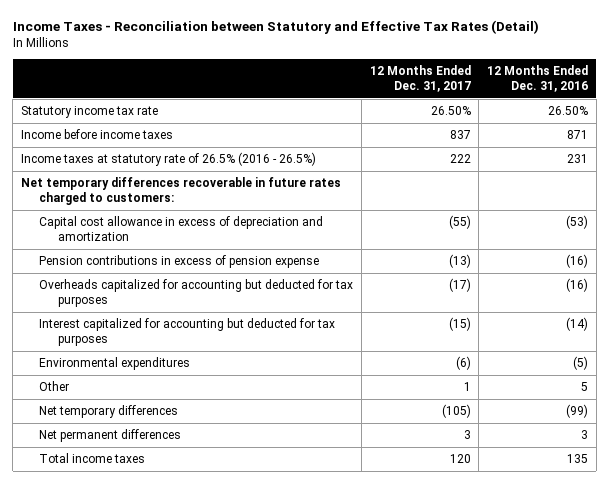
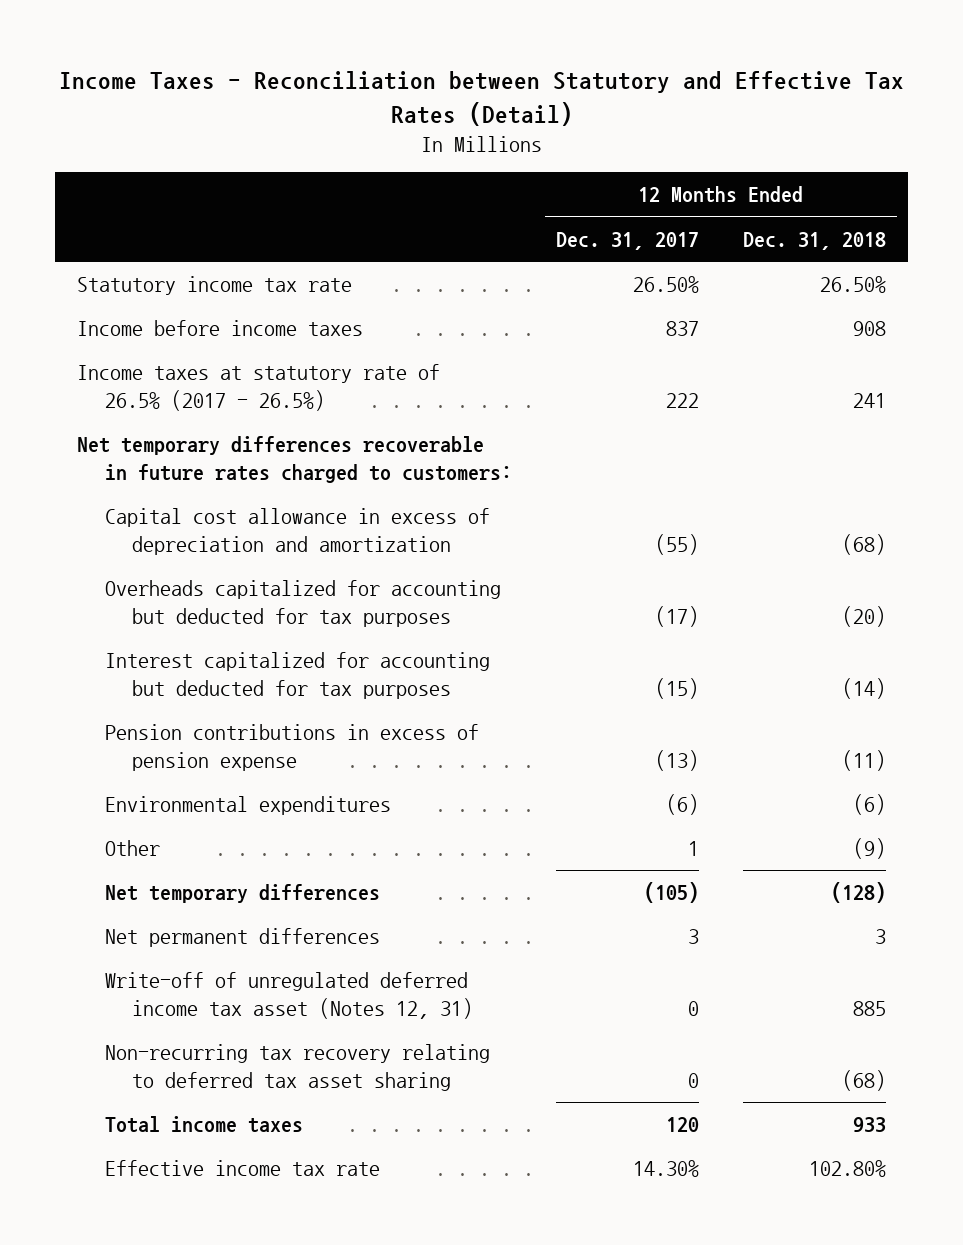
[486,64,588,93] 12 Months Ended Dec. 31, 2016 -> none
none -> [743,231,887,250] Dec. 31, 2018
[20,151,316,166] Income taxes at statutory rate of 26.5% (2016 - 26.5%) -> [77,364,441,411] Income taxes at statutory rate of 26.5% (2017 - 26.5%)
[39,254,320,268] Pension contributions in excess of pension expense -> [104,724,479,771] Pension contributions in excess of pension expense
none -> [104,972,473,1019] Write-off of unregulated deferred income tax asset (Notes 12, 31)
none -> [104,1044,490,1091] Non-recurring tax recovery relating to deferred tax asset sharing
none -> [104,1160,380,1177] Effective income tax rate

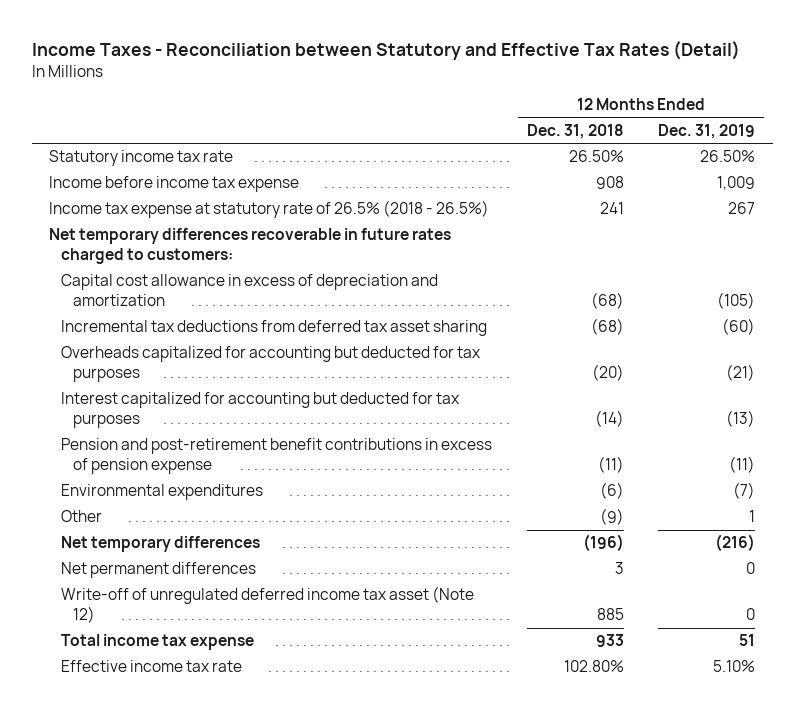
[555,231,699,250] Dec. 31, 2017 -> none
none -> [658,124,756,140] Dec. 31, 2019
[77,320,364,337] Income before income taxes -> [49,176,300,193] Income before income tax expense
[77,364,441,411] Income taxes at statutory rate of 26.5% (2017 - 26.5%) -> [49,200,490,219] Income tax expense at statutory rate of 26.5% (2018 - 26.5%)
none -> [61,320,488,337] Incremental tax deductions from deferred tax asset sharing
[104,724,479,771] Pension contributions in excess of pension expense -> [61,438,493,475] Pension and post-retirement benefit contributions in excess of pension expense
[831,882,887,904] (128) -> [582,534,624,552] (196)
[104,1044,490,1091] Non-recurring tax recovery relating to deferred tax asset sharing -> none
[104,972,473,1019] Write-off of unregulated deferred income tax asset (Notes 12, 31) -> [61,586,475,624] Write-off of unregulated deferred income tax asset (Note 12)
[104,1116,303,1134] Total income taxes -> [61,634,255,651] Total income tax expense

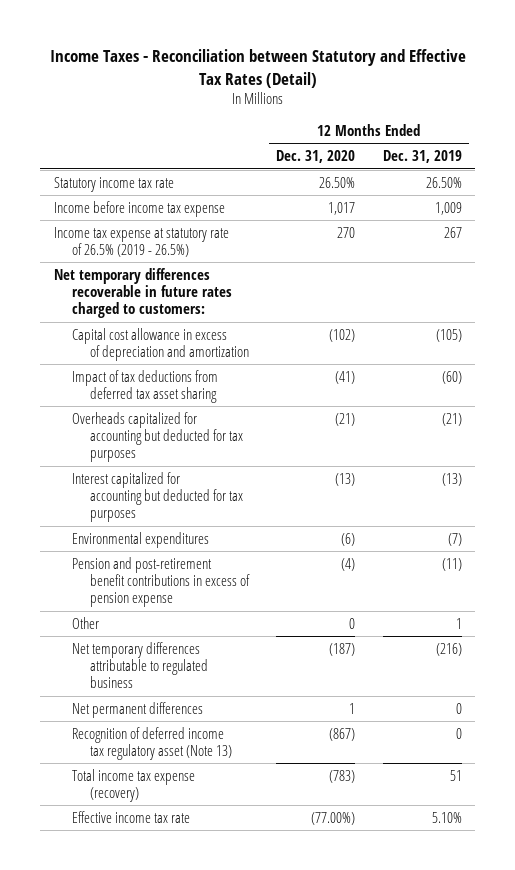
[526,124,624,140] Dec. 31, 2018 -> none
none -> [276,150,356,164] Dec. 31, 2020
[49,200,490,219] Income tax expense at statutory rate of 26.5% (2018 - 26.5%) -> [53,226,229,257] Income tax expense at statutory rate of 26.5% (2019 - 26.5%)
[61,320,488,337] Incremental tax deductions from deferred tax asset sharing -> [71,369,218,403] Impact of tax deductions from deferred tax asset sharing
[61,438,493,475] Pension and post-retirement benefit contributions in excess of pension expense -> [71,556,250,608] Pension and post-retirement benefit contributions in excess of pension expense
[61,536,261,553] Net temporary differences -> [71,641,208,689] Net temporary differences attributable to regulated business
[61,586,475,624] Write-off of unregulated deferred income tax asset (Note 12) -> none
none -> [71,726,232,760] Recognition of deferred income tax regulatory asset (Note 13)
[61,634,255,651] Total income tax expense -> [71,768,195,802] Total income tax expense (recovery)

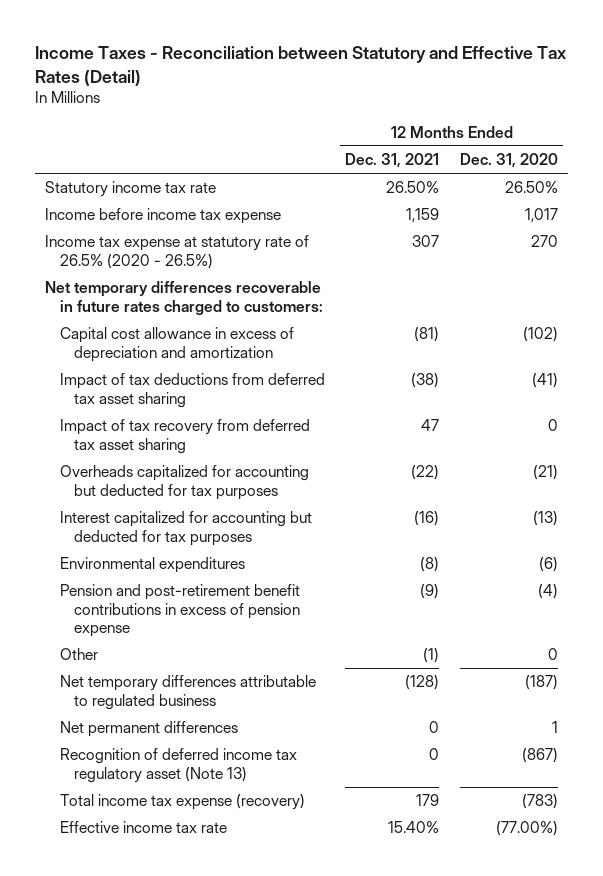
[382,150,462,164] Dec. 31, 2019 -> none
none -> [345,153,440,169] Dec. 31, 2021
[53,226,229,257] Income tax expense at statutory rate of 26.5% (2019 - 26.5%) -> [45,235,310,269] Income tax expense at statutory rate of 26.5% (2020 - 26.5%)
none -> [59,419,310,454] Impact of tax recovery from deferred tax asset sharing

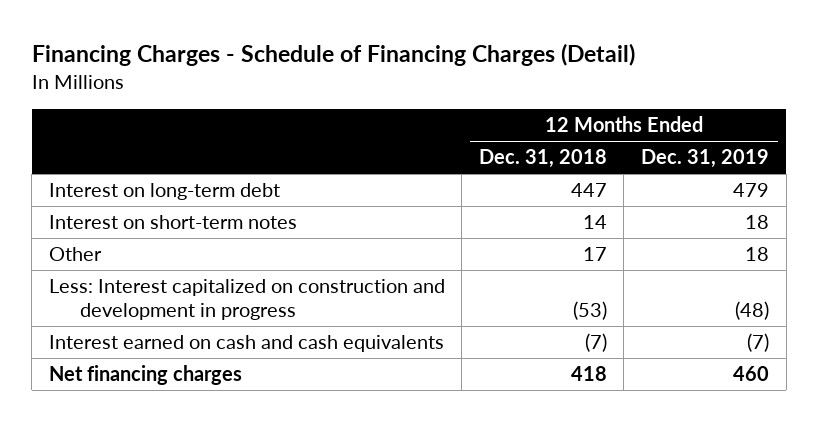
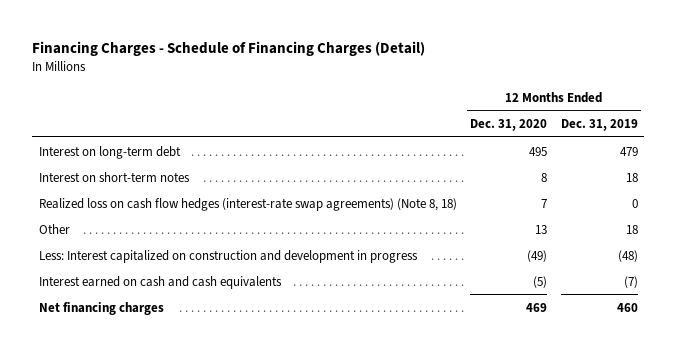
[478,149,607,169] Dec. 31, 2018 -> none
none -> [470,118,548,131] Dec. 31, 2020
none -> [39,197,458,211] Realized loss on cash flow hedges (interest-rate swap agreements) (Note 8, 18)

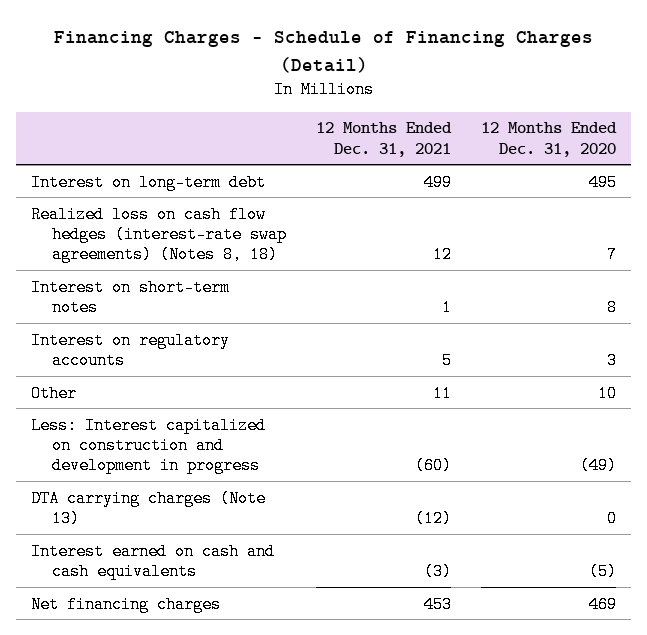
[560,118,638,131] Dec. 31, 2019 -> none
none -> [316,122,453,157] 12 Months Ended Dec. 31, 2021
none -> [31,205,288,263] Realized loss on cash flow hedges (interest-rate swap agreements) (Notes 8, 18)
[39,197,458,211] Realized loss on cash flow hedges (interest-rate swap agreements) (Note 8, 18) -> none
none -> [31,331,231,369] Interest on regulatory accounts
[535,224,548,234] 13 -> [598,384,618,402] 10
none -> [31,489,267,527] DTA carrying charges (Note 13)

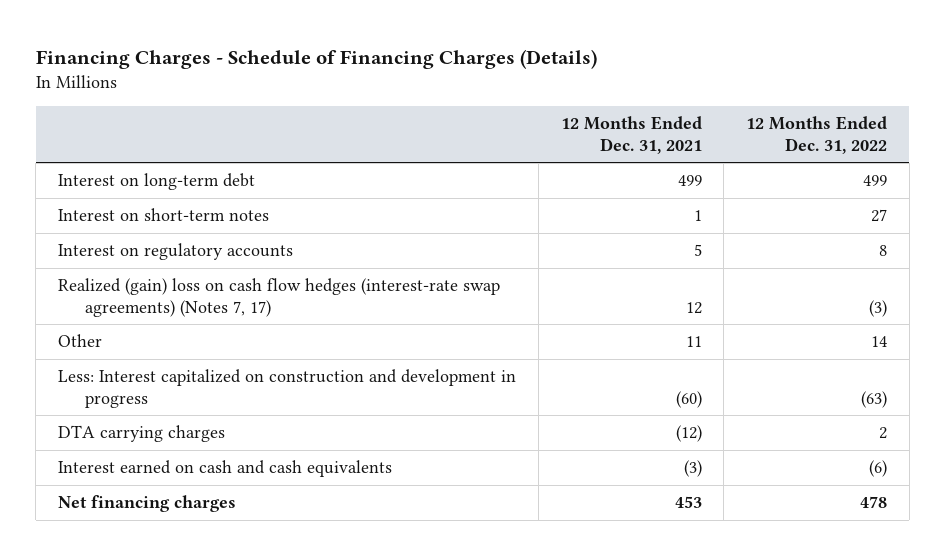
[53,31,593,73] Financing Charges - Schedule of Financing Charges (Detail) -> [35,48,597,69] Financing Charges - Schedule of Financing Charges (Details)
[481,122,618,157] 12 Months Ended Dec. 31, 2020 -> none
none -> [746,115,888,154] 12 Months Ended Dec. 31, 2022
[31,205,288,263] Realized loss on cash flow hedges (interest-rate swap agreements) (Notes 8, 18) -> none
none -> [57,278,500,317] Realized (gain) loss on cash flow hedges (interest-rate swap agreements) (Notes 7, 17)
[31,489,267,527] DTA carrying charges (Note 13) -> [57,425,225,443] DTA carrying charges

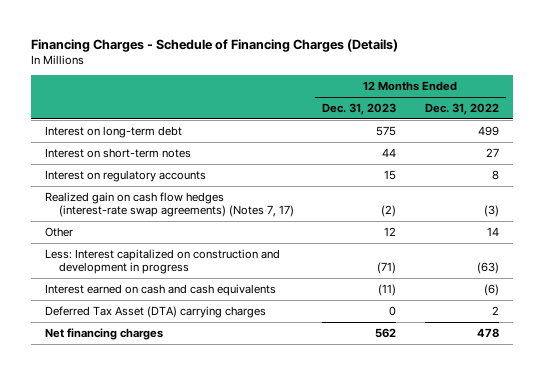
[560,115,702,154] 12 Months Ended Dec. 31, 2021 -> none
none -> [322,102,397,115] Dec. 31, 2023
[57,278,500,317] Realized (gain) loss on cash flow hedges (interest-rate swap agreements) (Notes 7, 17) -> [45,191,294,218] Realized gain on cash flow hedges (interest-rate swap agreements) (Notes 7, 17)
[57,425,225,443] DTA carrying charges -> none
none -> [45,305,267,318] Deferred Tax Asset (DTA) carrying charges

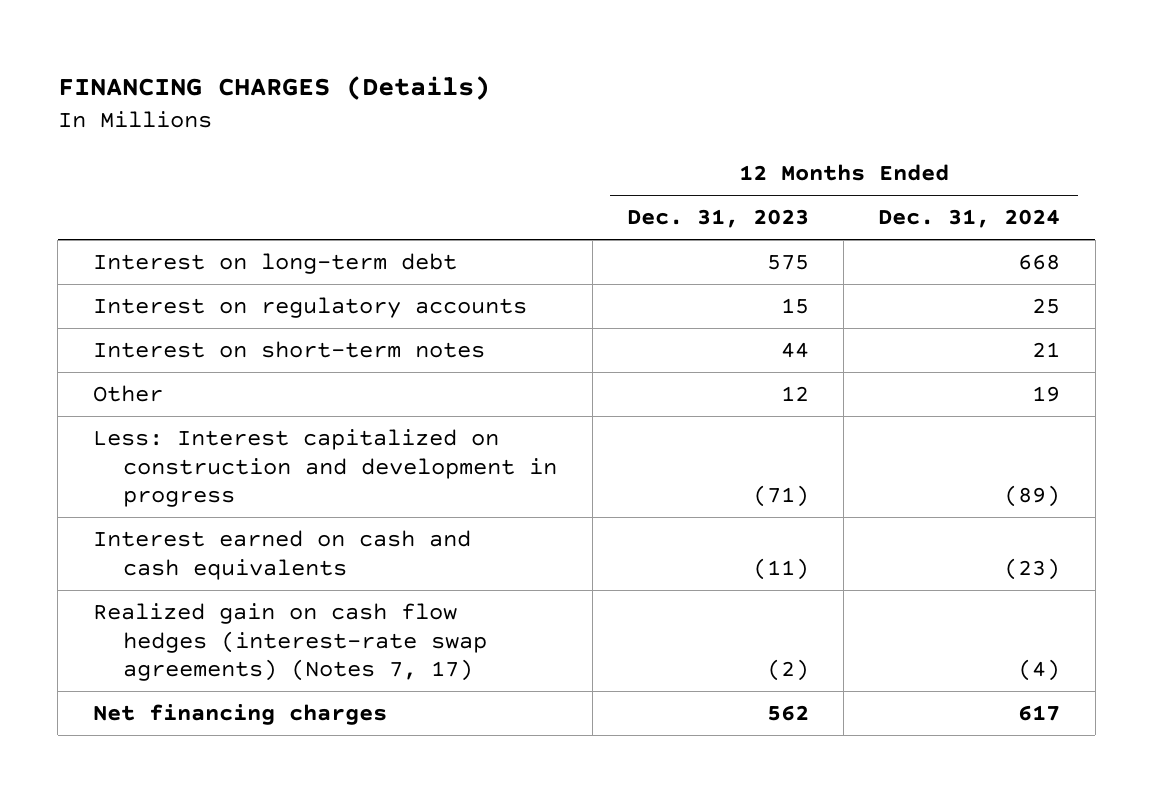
[31,38,399,52] Financing Charges - Schedule of Financing Charges (Details) -> [57,75,490,100] FINANCING CHARGES (Details)
[424,102,499,115] Dec. 31, 2022 -> none
none -> [878,209,1061,229] Dec. 31, 2024
[45,147,192,158] Interest on short-term notes -> [92,341,485,359] Interest on short-term notes
[45,305,267,318] Deferred Tax Asset (DTA) carrying charges -> none
[45,191,294,218] Realized gain on cash flow hedges (interest-rate swap agreements) (Notes 7, 17) -> [92,603,488,682] Realized gain on cash flow hedges (interest-rate swap agreements) (Notes 7, 17)

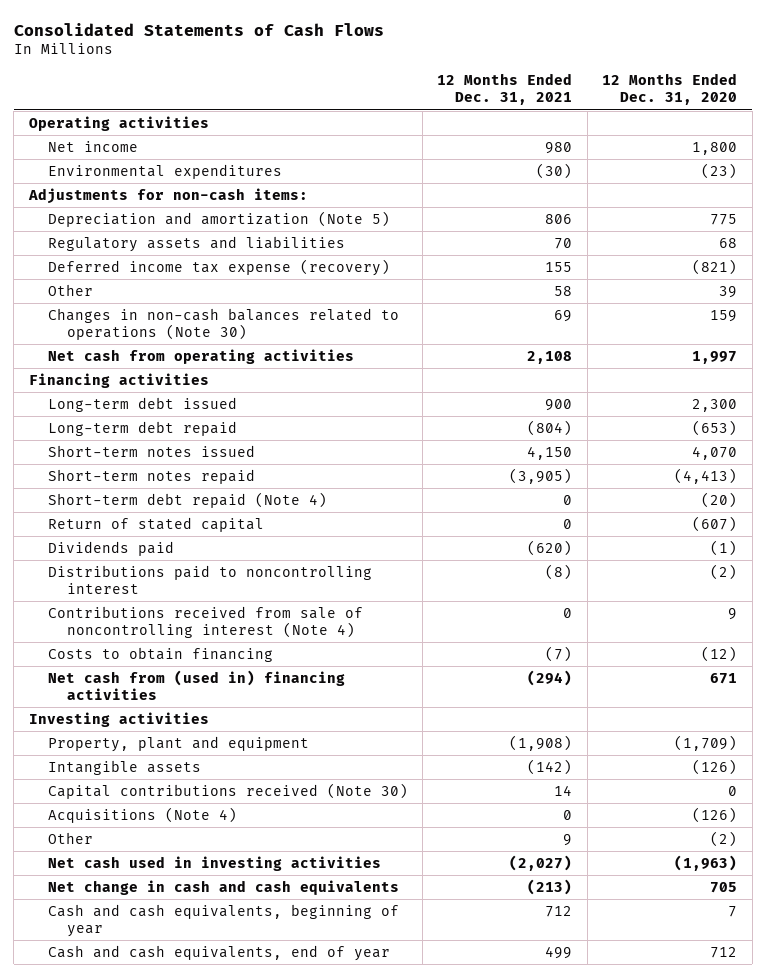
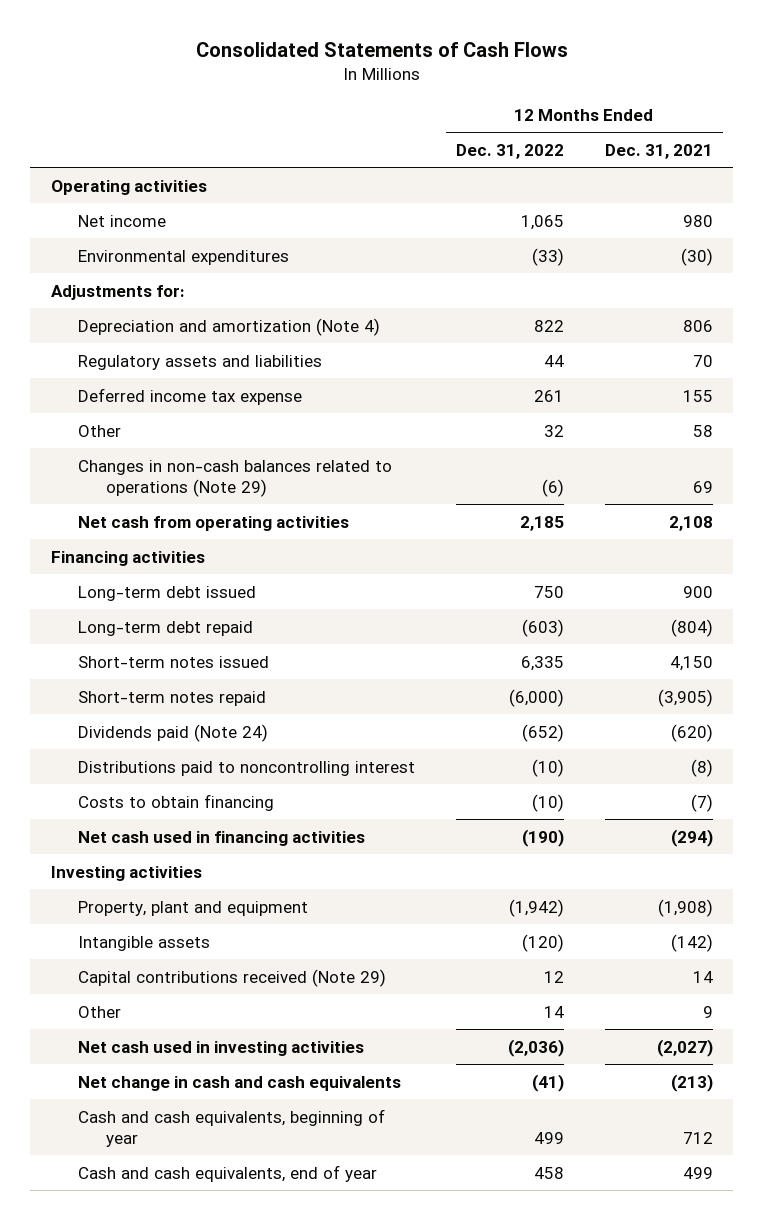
[602,73,738,106] 12 Months Ended Dec. 31, 2020 -> none
none -> [455,144,564,160] Dec. 31, 2022
[27,188,308,205] Adjustments for non-cash items: -> [50,284,185,300] Adjustments for:
[47,211,390,228] Depreciation and amortization (Note 5) -> [78,317,381,336] Depreciation and amortization (Note 4)
[47,259,390,277] Deferred income tax expense (recovery) -> [78,387,303,405] Deferred income tax expense
[47,308,399,341] Changes in non-cash balances related to operations (Note 30) -> [78,459,393,497] Changes in non-cash balances related to operations (Note 29)
[47,492,327,509] Short-term debt repaid (Note 4) -> none
[47,517,264,533] Return of stated capital -> none
[47,541,174,557] Dividends paid -> [78,723,269,742] Dividends paid (Note 24)
[47,606,363,639] Contributions received from sale of noncontrolling interest (Note 4) -> none
[47,670,345,701] Net cash from (used in) financing activities -> [78,830,366,846] Net cash used in financing activities
[47,807,237,824] Acquisitions (Note 4) -> none
[47,783,408,800] Capital contributions received (Note 30) -> [78,968,387,987] Capital contributions received (Note 29)

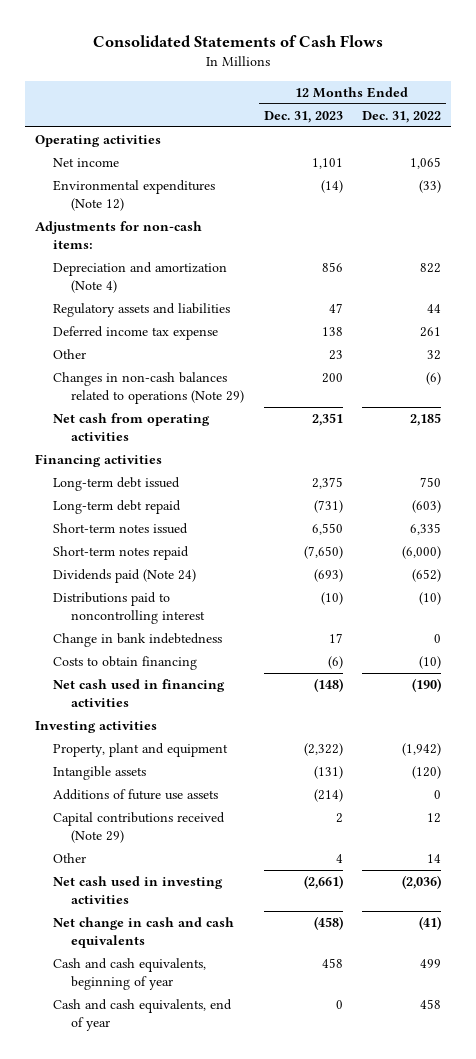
[604,144,713,160] Dec. 31, 2021 -> none
none -> [263,111,343,124] Dec. 31, 2023
[78,249,290,265] Environmental expenditures -> [53,180,216,211] Environmental expenditures (Note 12)
[50,284,185,300] Adjustments for: -> [34,221,202,249] Adjustments for non-cash items:
none -> [53,633,223,648] Change in bank indebtedness
none -> [53,789,219,801] Additions of future use assets

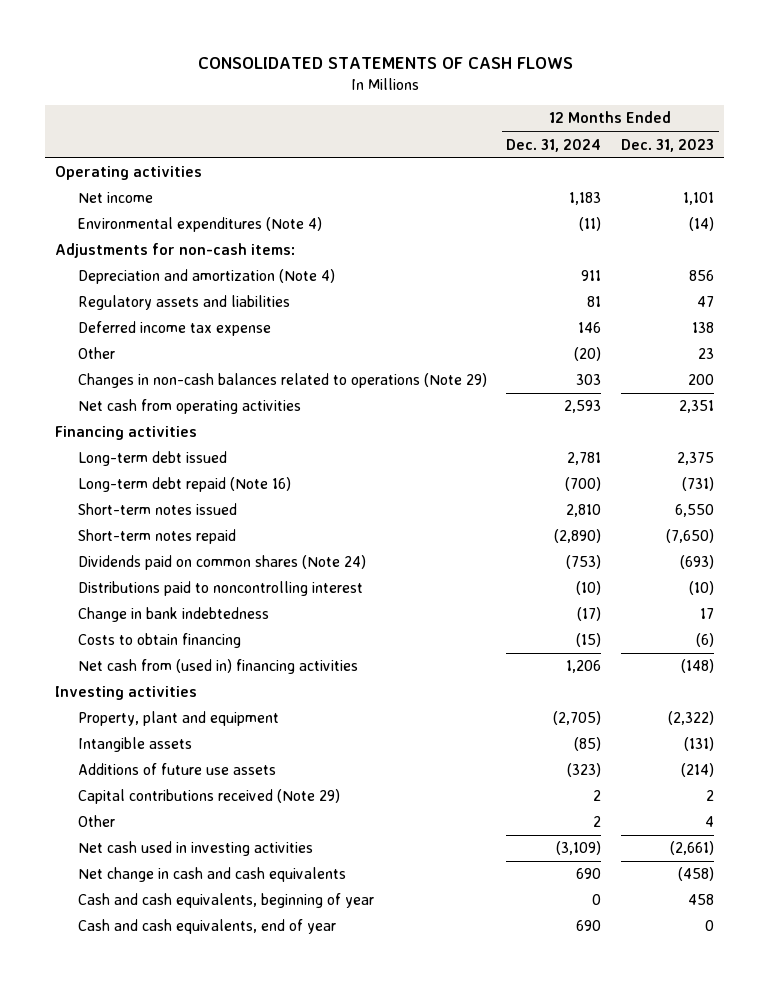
[93,35,384,48] Consolidated Statements of Cash Flows -> [197,57,573,70] CONSOLIDATED STATEMENTS OF CASH FLOWS
[362,111,442,124] Dec. 31, 2022 -> none
none -> [506,138,602,152] Dec. 31, 2024
[53,180,216,211] Environmental expenditures (Note 12) -> [77,217,322,233] Environmental expenditures (Note 4)
[53,500,182,515] Long-term debt repaid -> [77,477,291,493] Long-term debt repaid (Note 16)
[53,569,197,584] Dividends paid (Note 24) -> [77,555,366,571] Dividends paid on common shares (Note 24)
[53,679,226,707] Net cash used in financing activities -> [77,659,358,675] Net cash from (used in) financing activities

